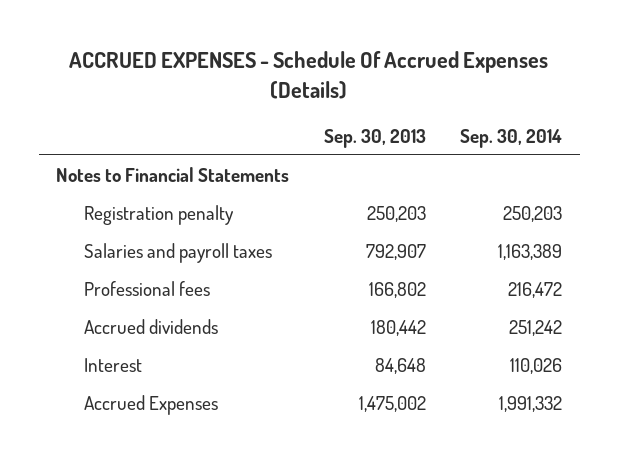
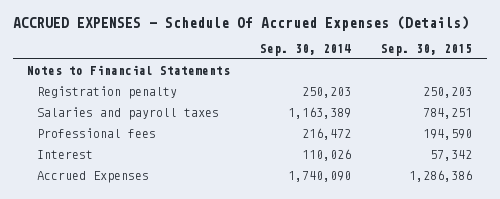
[323,128,426,148] Sep. 30, 2013 -> none
none -> [381,44,473,57] Sep. 30, 2015
[83,318,218,334] Accrued dividends -> none
[499,395,563,412] 1,991,332 -> [288,170,352,182] 1,740,090

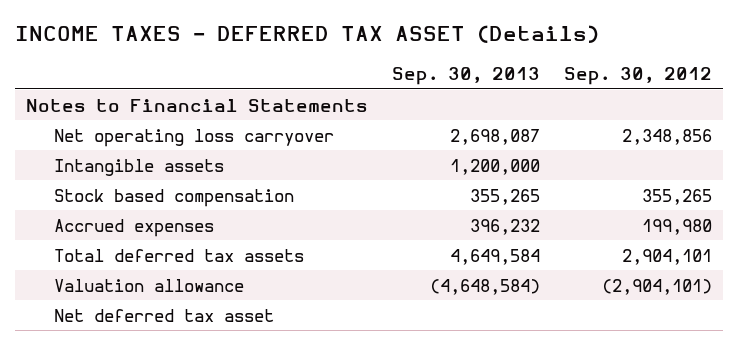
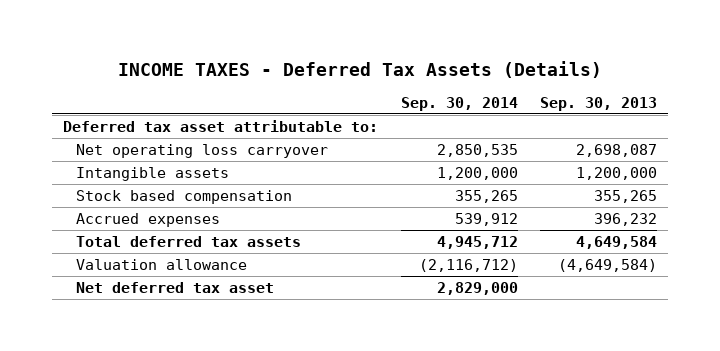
[14,25,599,44] INCOME TAXES - DEFERRED TAX ASSET (Details) -> [118,60,603,78] INCOME TAXES - Deferred Tax Assets (Details)
[563,67,712,86] Sep. 30, 2012 -> none
none -> [400,96,518,111] Sep. 30, 2014
[26,98,369,112] Notes to Financial Statements -> none
none -> [63,119,379,132] Deferred tax asset attributable to:
[430,278,541,295] (4,648,584) -> [558,258,658,272] (4,649,584)

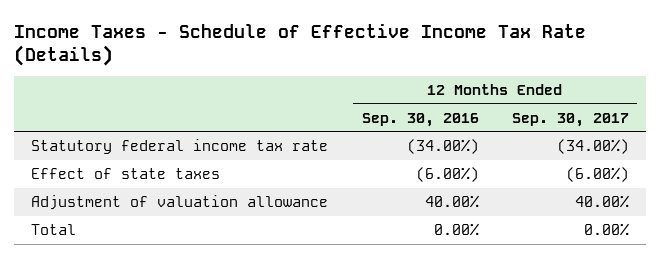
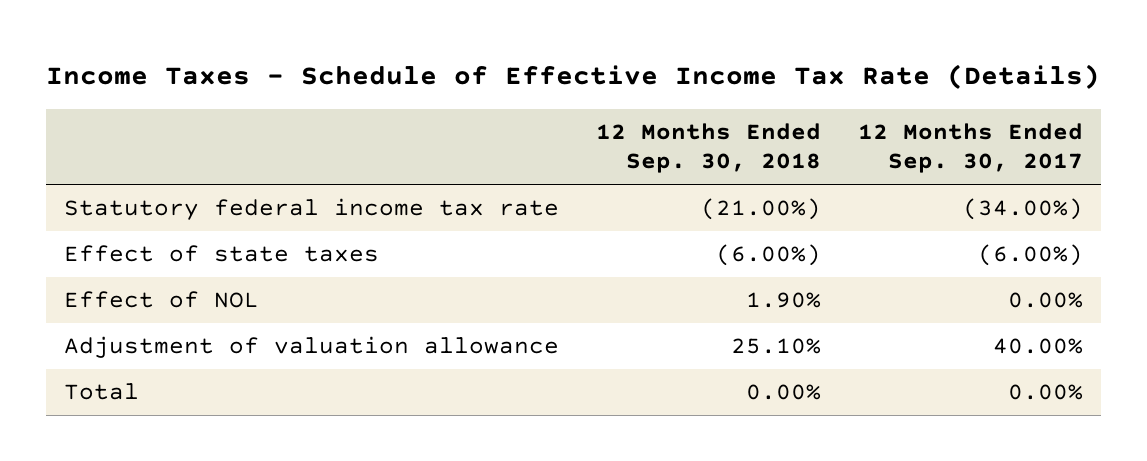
[361,112,479,127] Sep. 30, 2016 -> none
none -> [595,122,821,174] 12 Months Ended Sep. 30, 2018
none -> [64,291,260,309] Effect of NOL

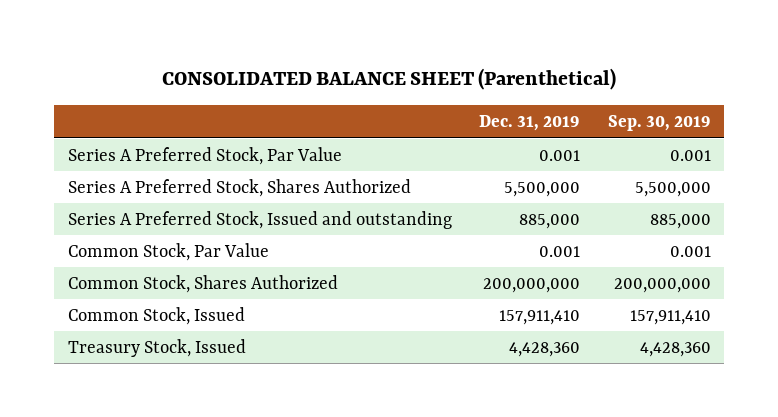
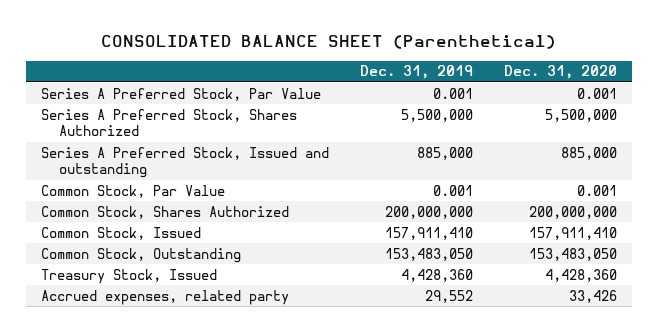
[607,115,711,132] Sep. 30, 2019 -> none
none -> [503,65,617,80] Dec. 31, 2020
none -> [41,247,242,263] Common Stock, Outstanding
none -> [41,289,290,305] Accrued expenses, related party

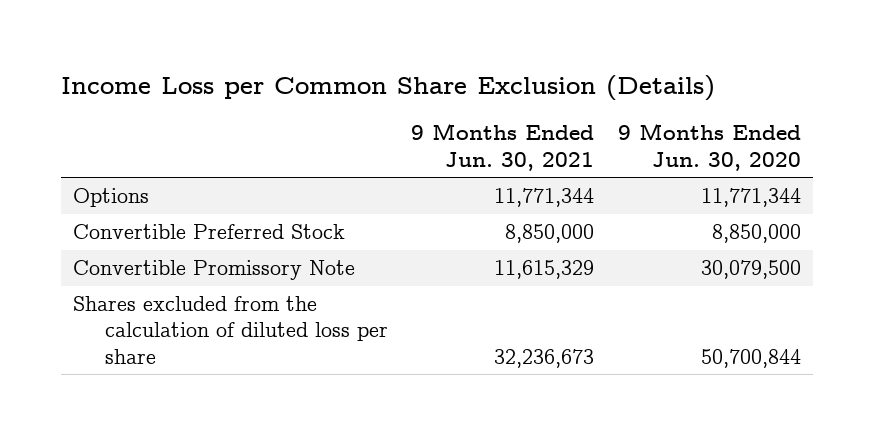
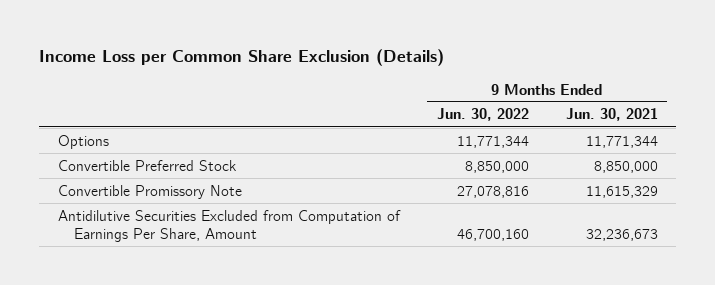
[618,123,802,171] 9 Months Ended Jun. 30, 2020 -> none
none -> [436,108,529,122] Jun. 30, 2022
[72,296,388,364] Shares excluded from the calculation of diluted loss per share -> [57,209,401,242] Antidilutive Securities Excluded from Computation of Earnings Per Share, Amount

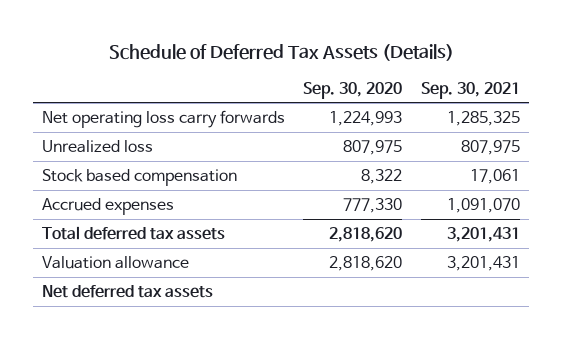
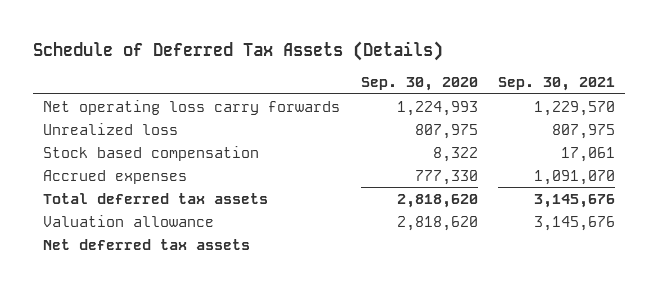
[446,111,520,127] 1,285,325 -> [533,100,615,116] 1,229,570
[446,227,520,243] 3,201,431 -> [533,193,615,208] 3,145,676
[446,256,520,272] 3,201,431 -> [533,215,615,231] 3,145,676

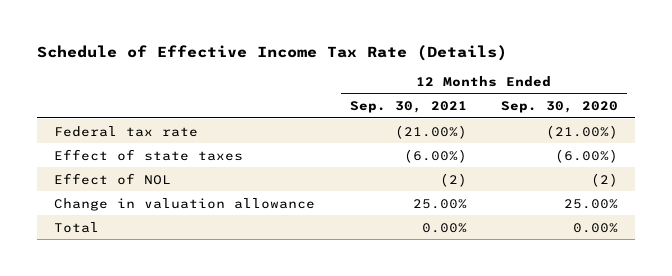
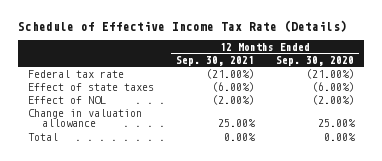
[439,172,467,187] (2) -> [212,94,255,105] (2.00%)
[591,172,619,187] (2) -> [311,94,354,105] (2.00%)

